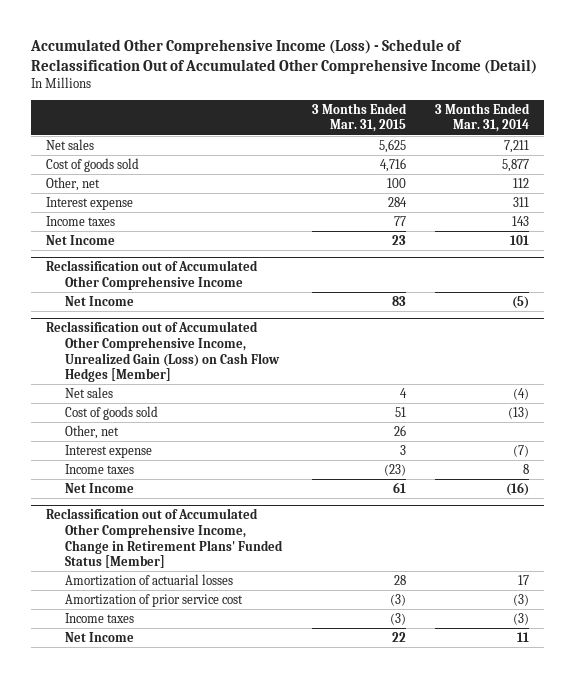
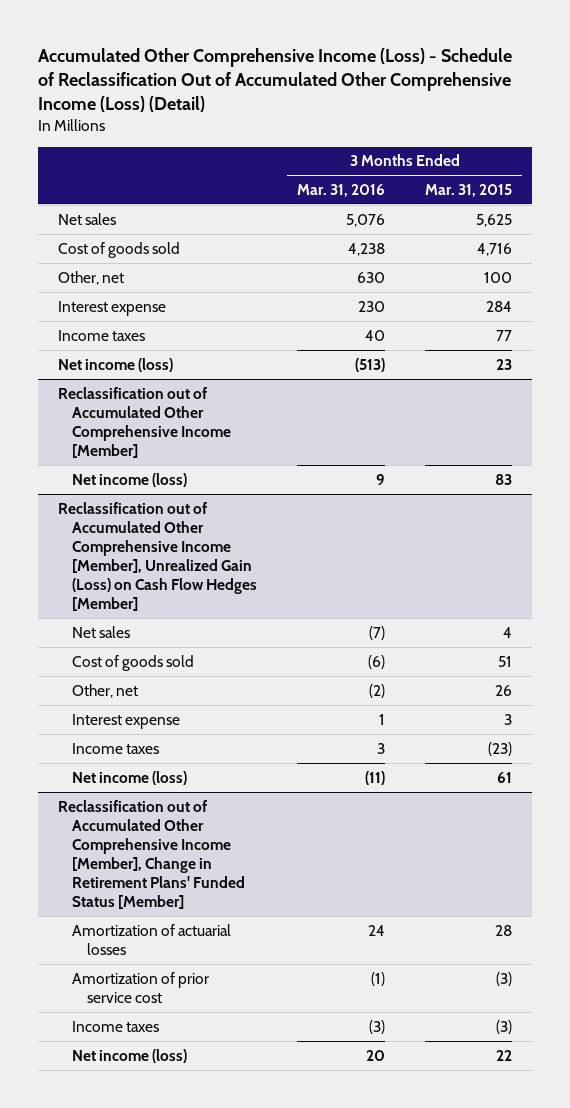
[30,38,538,74] Accumulated Other Comprehensive Income (Loss) - Schedule of Reclassification Out of Accumulated Other Comprehensive Income (Detail) -> [38,48,513,113] Accumulated Other Comprehensive Income (Loss) - Schedule of Reclassification Out of Accumulated Other Comprehensive Income (Loss) (Detail)
[435,102,531,133] 3 Months Ended Mar. 31, 2014 -> none
none -> [297,184,386,198] Mar. 31, 2016
[46,234,116,245] Net Income -> [58,357,174,372] Net income (loss)
[46,260,259,291] Reclassification out of Accumulated Other Comprehensive Income -> [58,386,232,458] Reclassification out of Accumulated Other Comprehensive Income [Member]
[65,295,135,306] Net Income -> [72,472,188,487] Net income (loss)
[46,321,281,383] Reclassification out of Accumulated Other Comprehensive Income, Unrealized Gain (Loss) on Cash Flow Hedges [Member] -> [58,501,258,611] Reclassification out of Accumulated Other Comprehensive Income [Member], Unrealized Gain (Loss) on Cash Flow Hedges [Member]
[65,482,135,493] Net Income -> [72,770,188,785] Net income (loss)
[46,508,284,569] Reclassification out of Accumulated Other Comprehensive Income, Change in Retirement Plans' Funded Status [Member] -> [58,799,246,909] Reclassification out of Accumulated Other Comprehensive Income [Member], Change in Retirement Plans' Funded Status [Member]
[65,631,135,642] Net Income -> [72,1048,188,1063] Net income (loss)

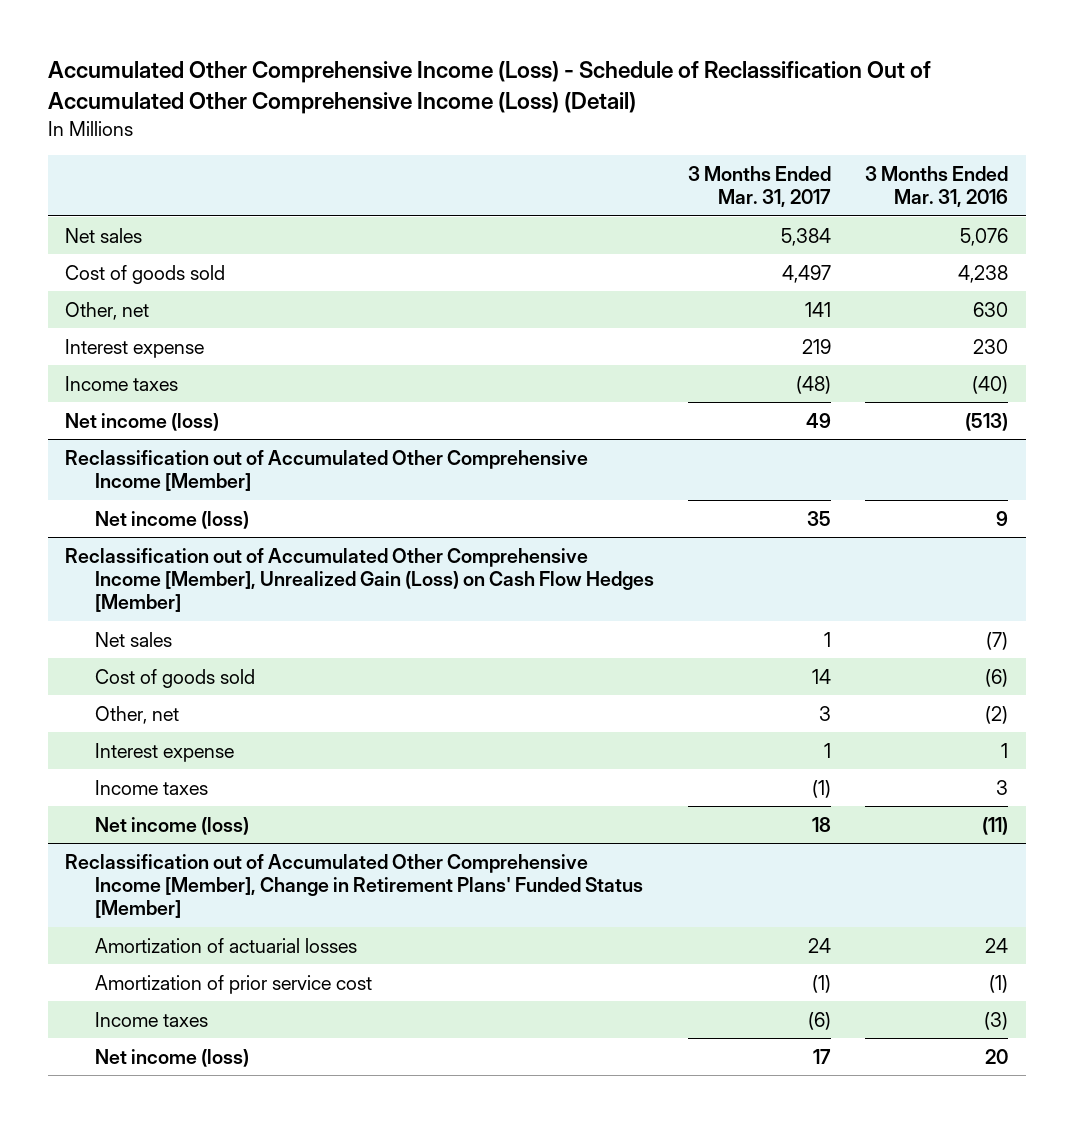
[424,184,512,198] Mar. 31, 2015 -> none
none -> [687,166,831,208] 3 Months Ended Mar. 31, 2017
[365,329,386,341] 40 -> [972,375,1009,394] (40)

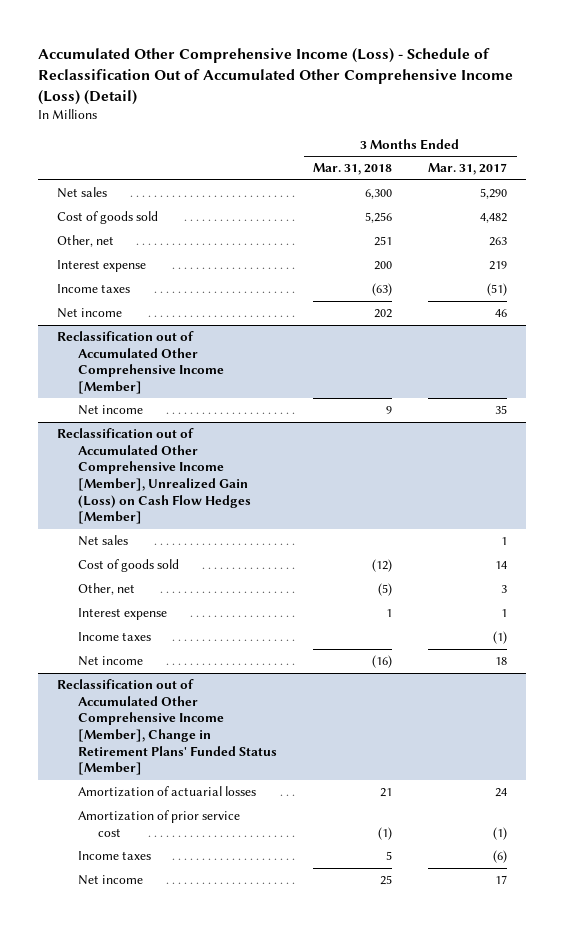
[865,166,1009,208] 3 Months Ended Mar. 31, 2016 -> none
none -> [312,163,392,176] Mar. 31, 2018
[780,227,831,246] 5,384 -> [480,188,508,200] 5,290
[781,264,831,283] 4,497 -> [480,213,508,224] 4,482
[804,301,831,317] 141 -> [489,237,508,247] 263
[795,375,831,394] (48) -> [487,283,508,297] (51)
[65,412,220,431] Net income (loss) -> [56,308,122,319] Net income
[805,412,831,428] 49 -> [495,309,508,318] 46
[94,510,249,529] Net income (loss) -> [77,405,143,416] Net income
[94,816,249,835] Net income (loss) -> [77,656,143,667] Net income
[94,1048,249,1067] Net income (loss) -> [77,875,143,886] Net income

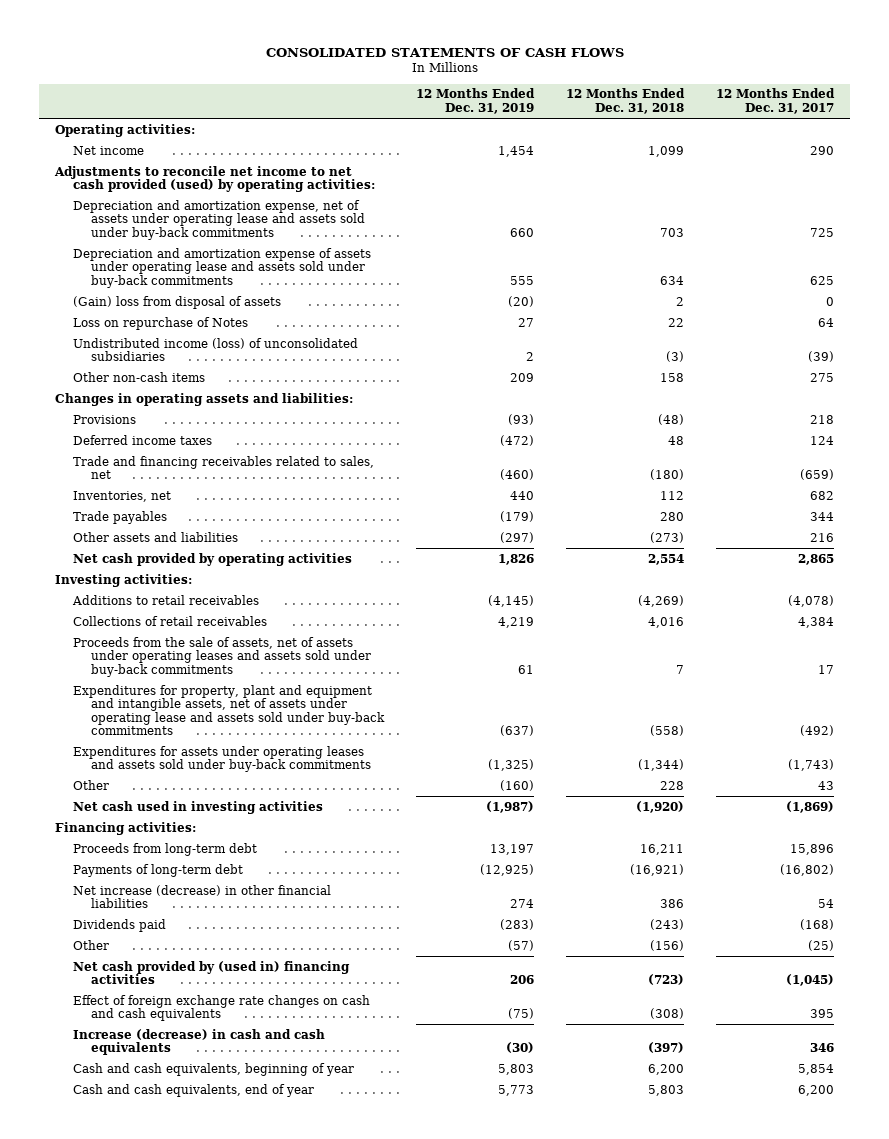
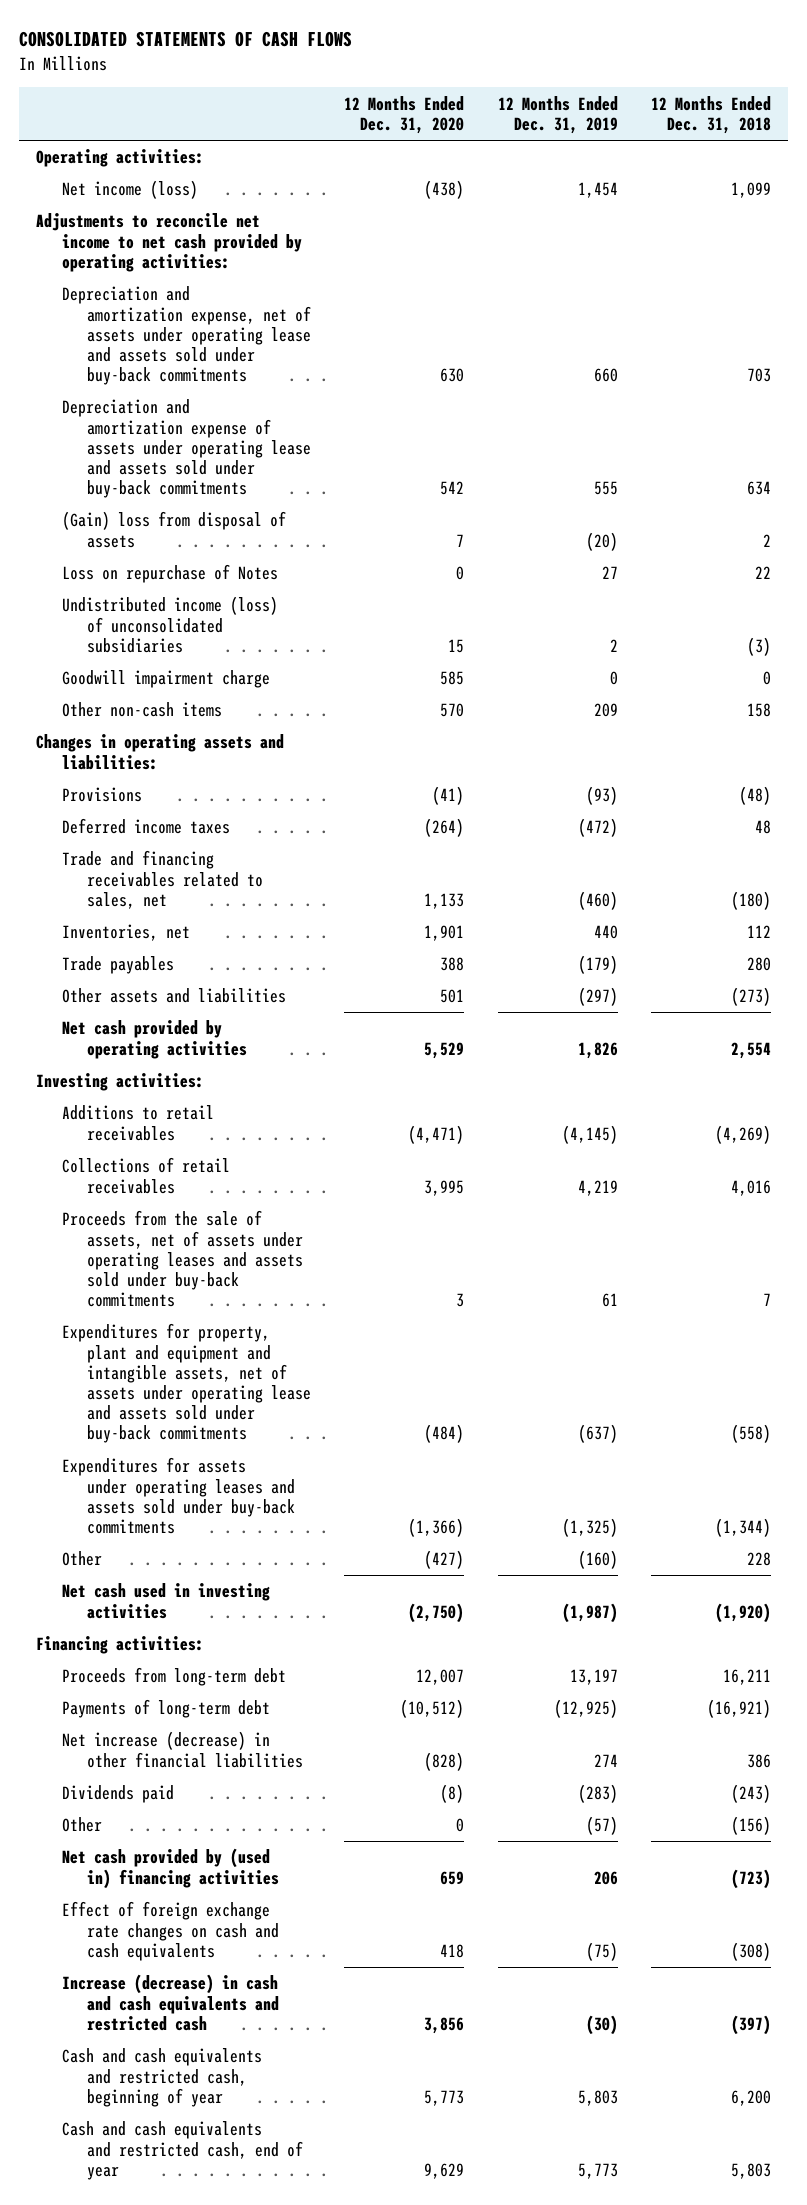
[715,88,835,114] 12 Months Ended Dec. 31, 2017 -> none
none -> [344,95,465,135] 12 Months Ended Dec. 31, 2020
[73,145,145,155] Net income -> [61,180,198,200] Net income (loss)
[54,165,376,193] Adjustments to reconcile net income to net cash provided (used) by operating activities: -> [36,213,302,272] Adjustments to reconcile net income to net cash provided by operating activities:
none -> [61,670,270,689] Goodwill impairment charge
[73,1028,326,1056] Increase (decrease) in cash and cash equivalents -> [61,1974,280,2031] Increase (decrease) in cash and cash equivalents and restricted cash
[73,1062,355,1076] Cash and cash equivalents, beginning of year -> [61,2048,262,2107] Cash and cash equivalents and restricted cash, beginning of year
[73,1083,315,1097] Cash and cash equivalents, end of year -> [61,2121,304,2180] Cash and cash equivalents and restricted cash, end of year

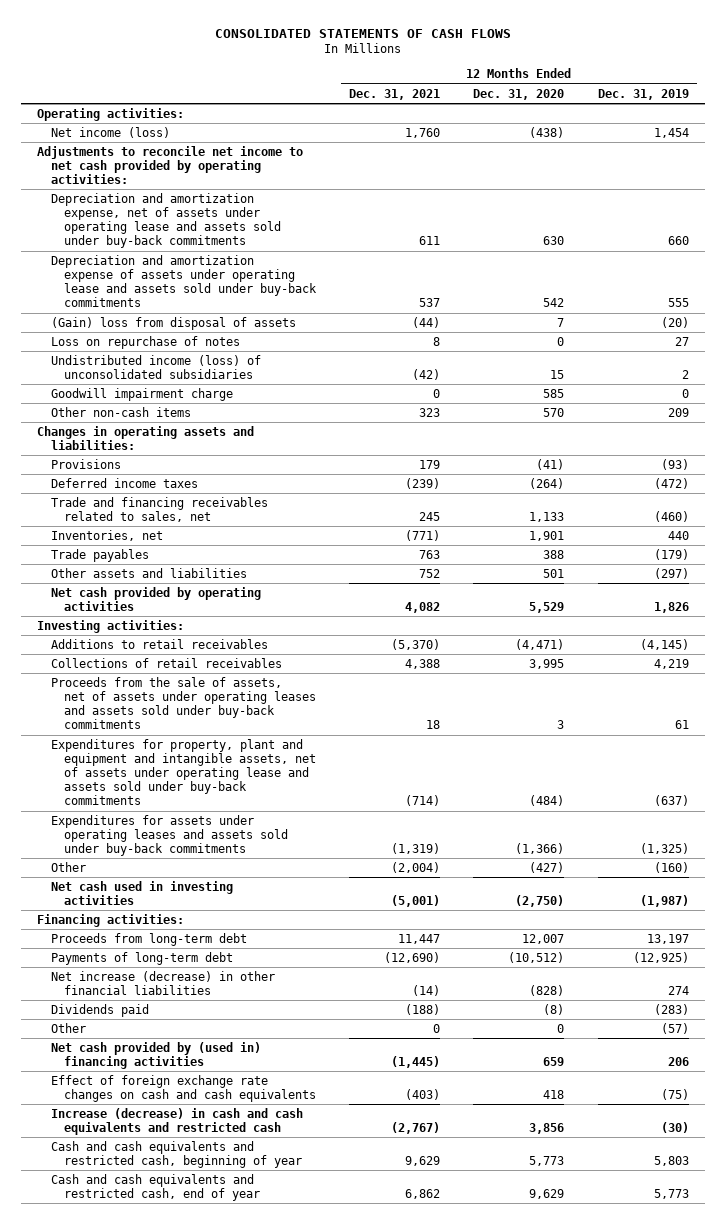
[650,95,771,135] 12 Months Ended Dec. 31, 2018 -> none
none -> [349,88,441,100] Dec. 31, 2021
[61,564,278,584] Loss on repurchase of Notes -> [50,335,240,349] Loss on repurchase of notes

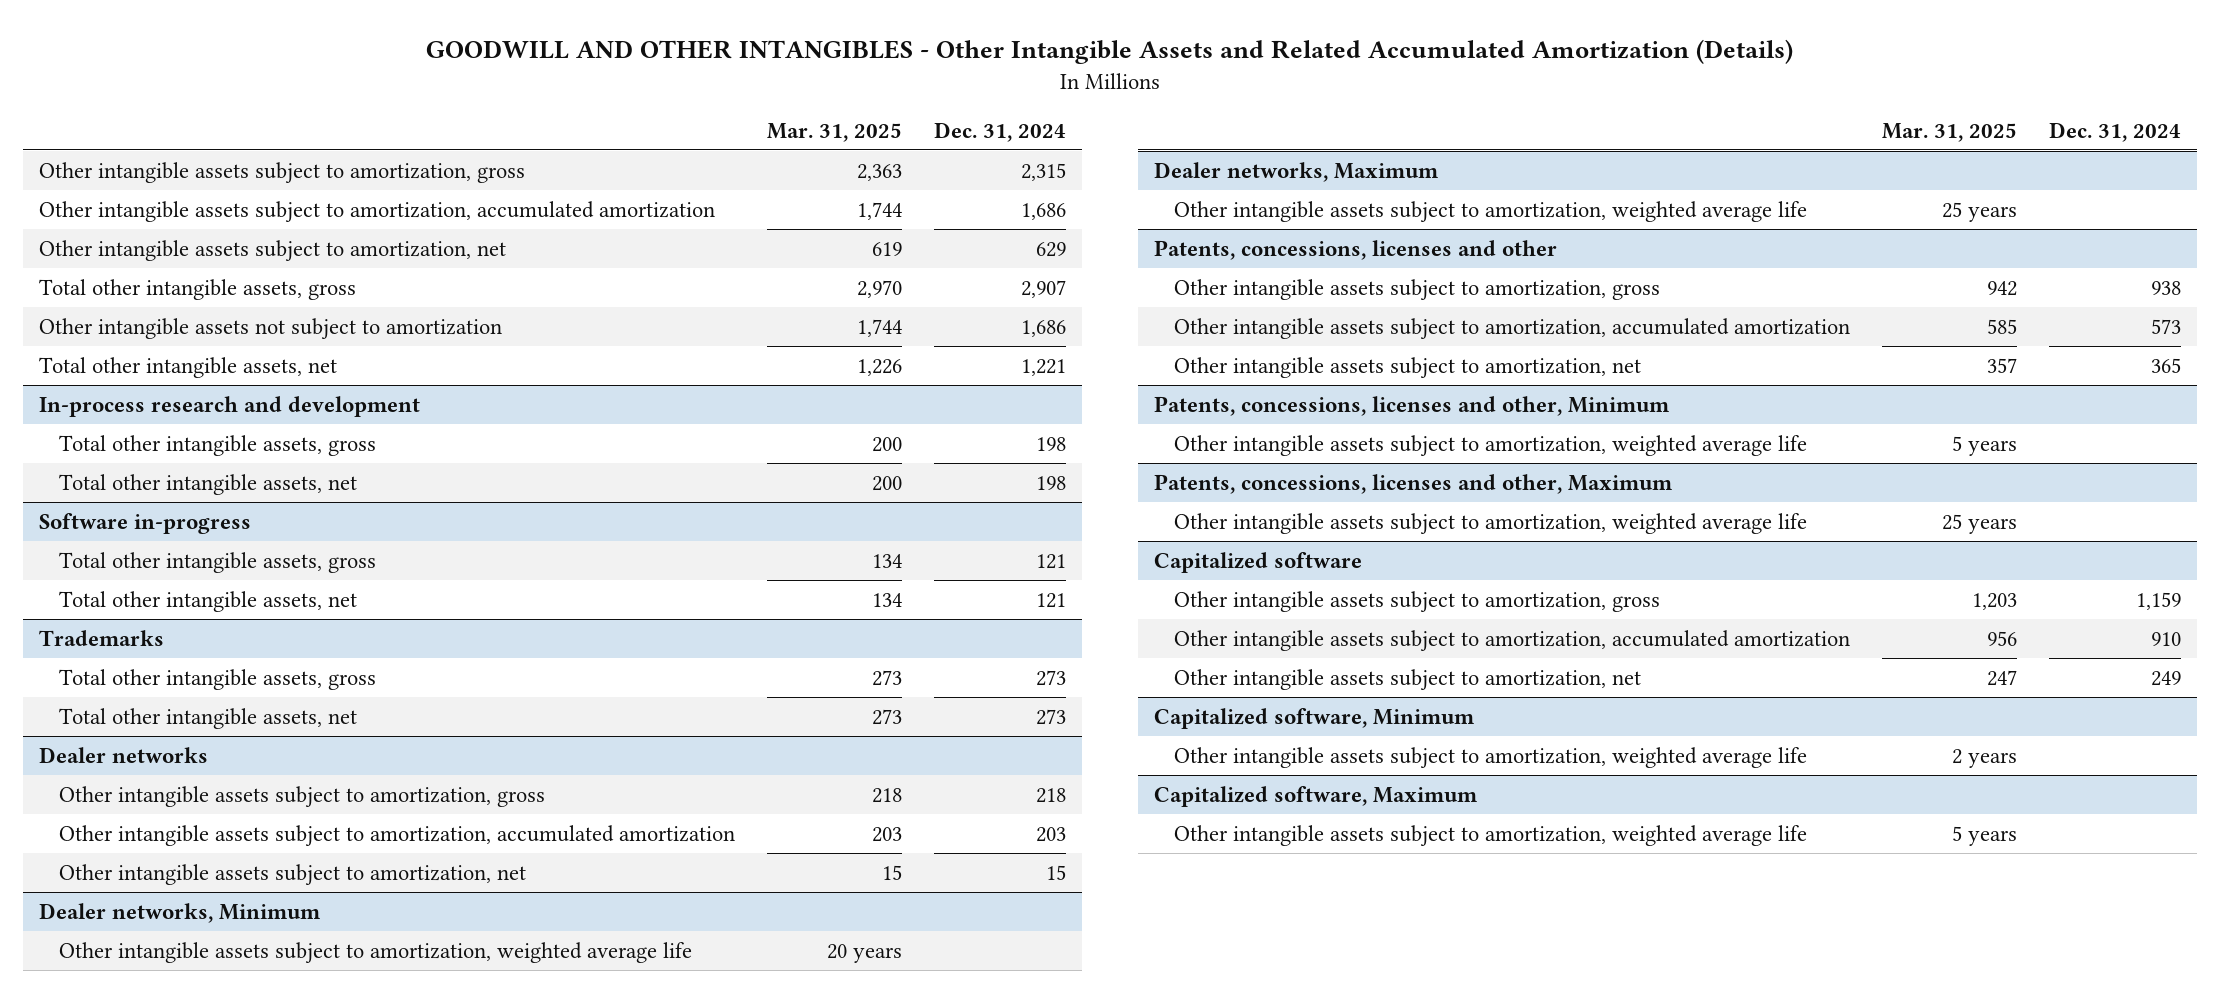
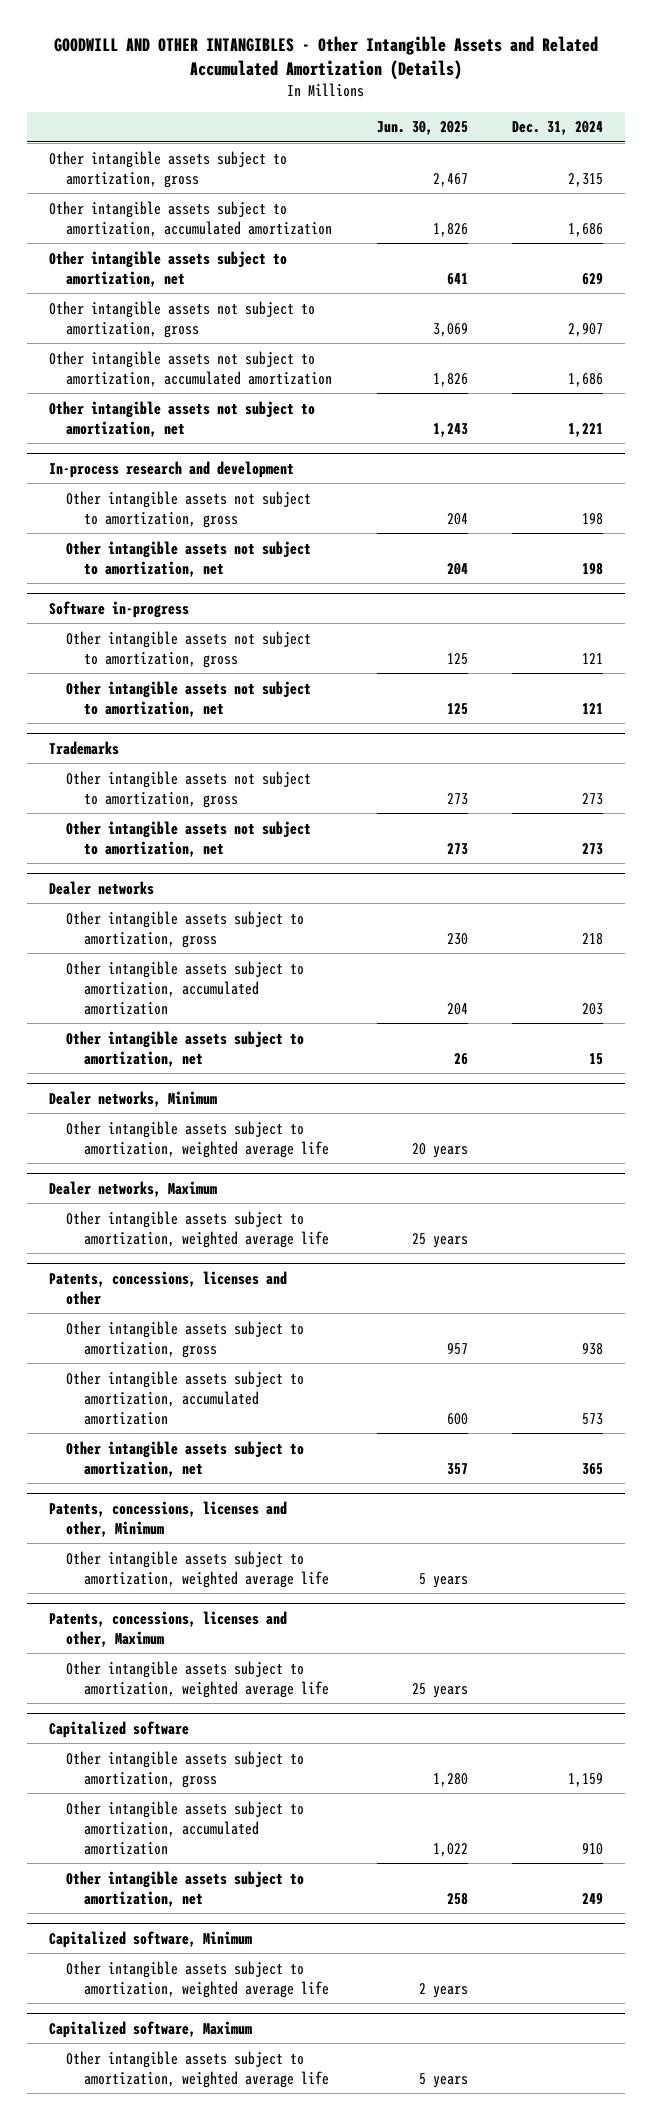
[767,122,903,142] Mar. 31, 2025 -> none
none -> [376,121,468,136] Jun. 30, 2025
[39,278,357,300] Total other intangible assets, gross -> [48,300,315,338] Other intangible assets not subject to amortization, gross
[39,317,503,339] Other intangible assets not subject to amortization -> [48,350,333,387] Other intangible assets not subject to amortization, accumulated amortization
[39,356,338,378] Total other intangible assets, net -> [48,400,315,437] Other intangible assets not subject to amortization, net
[59,434,377,456] Total other intangible assets, gross -> [66,490,312,528] Other intangible assets not subject to amortization, gross
[59,473,358,495] Total other intangible assets, net -> [66,540,312,577] Other intangible assets not subject to amortization, net
[59,551,377,573] Total other intangible assets, gross -> [66,630,312,668] Other intangible assets not subject to amortization, gross
[59,590,358,612] Total other intangible assets, net -> [66,680,312,717] Other intangible assets not subject to amortization, net
[59,668,377,690] Total other intangible assets, gross -> [66,770,312,808] Other intangible assets not subject to amortization, gross
[59,707,358,729] Total other intangible assets, net -> [66,820,312,857] Other intangible assets not subject to amortization, net

